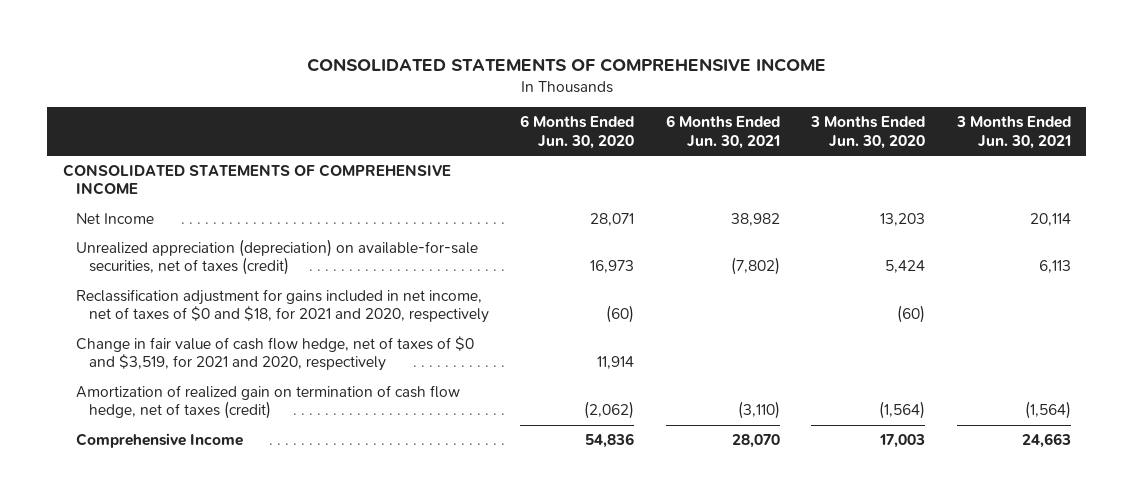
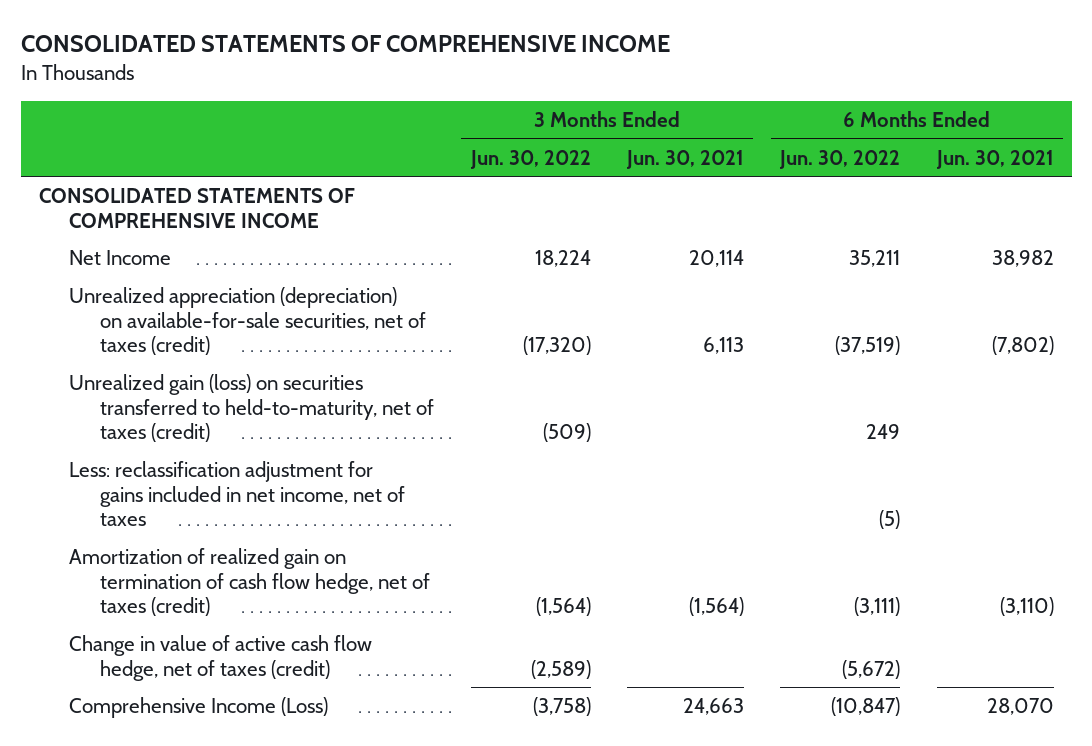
[520,115,635,149] 6 Months Ended Jun. 30, 2020 -> none
[810,116,926,149] 3 Months Ended Jun. 30, 2020 -> none
none -> [469,149,591,169] Jun. 30, 2022
none -> [779,149,901,169] Jun. 30, 2022
[76,335,475,372] Change in fair value of cash flow hedge, net of taxes of $0 and $3,519, for 2021 and 2020, respectively -> none
none -> [69,374,435,443] Unrealized gain (loss) on securities transferred to held-to-maturity, net of taxes (credit)
[76,288,490,324] Reclassification adjustment for gains included in net income, net of taxes of $0 and $18, for 2021 and 2020, respectively -> [69,461,406,527] Less: reclassification adjustment for gains included in net income, net of taxes
none -> [69,635,373,681] Change in value of active cash flow hedge, net of taxes (credit)
[76,432,244,448] Comprehensive Income -> [69,697,329,719] Comprehensive Income (Loss)

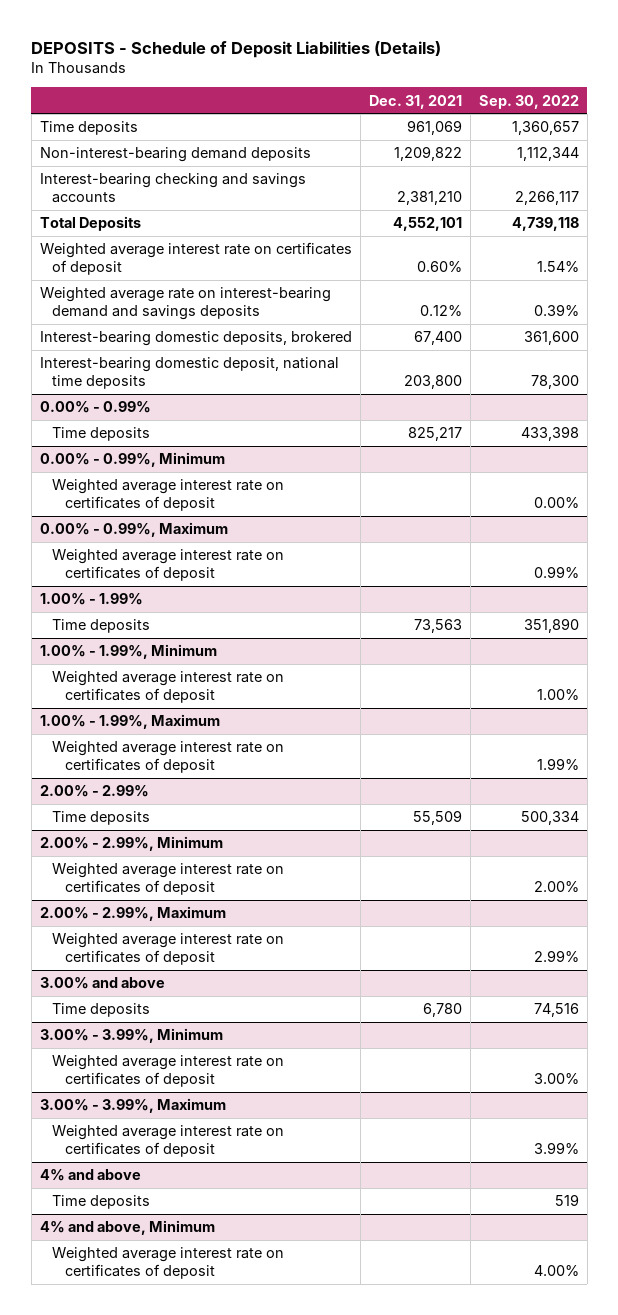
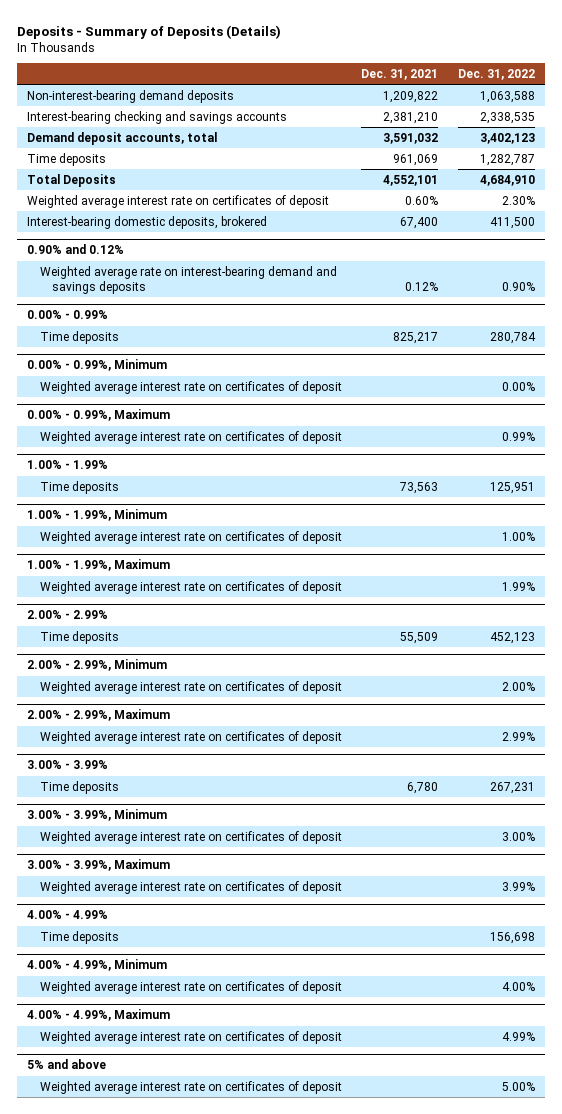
[31,40,442,58] DEPOSITS - Schedule of Deposit Liabilities (Details) -> [17,24,282,39] Deposits - Summary of Deposits (Details)
[478,94,579,109] Sep. 30, 2022 -> none
none -> [458,69,536,81] Dec. 31, 2022
none -> [27,131,218,145] Demand deposit accounts, total
[39,121,138,136] Time deposits -> [27,152,107,166] Time deposits
[39,287,331,321] Weighted average rate on interest-bearing demand and savings deposits -> none
[39,357,339,390] Interest-bearing domestic deposit, national time deposits -> none
none -> [27,244,125,255] 0.90% and 0.12%
none -> [39,265,337,294] Weighted average rate on interest-bearing demand and savings deposits
[39,977,165,990] 3.00% and above -> [27,760,109,770] 3.00% - 3.99%
[39,1169,141,1182] 4% and above -> none
[52,1195,151,1210] Time deposits -> none
[39,1220,215,1236] 4% and above, Minimum -> none
[52,1247,285,1280] Weighted average interest rate on certificates of deposit -> none
none -> [27,910,109,920] 4.00% - 4.99%
none -> [39,930,119,944] Time deposits
none -> [27,959,168,972] 4.00% - 4.99%, Minimum
none -> [39,980,342,994] Weighted average interest rate on certificates of deposit
none -> [27,1009,171,1022] 4.00% - 4.99%, Maximum
none -> [39,1030,342,1044] Weighted average interest rate on certificates of deposit
none -> [27,1059,107,1070] 5% and above
none -> [39,1080,342,1094] Weighted average interest rate on certificates of deposit

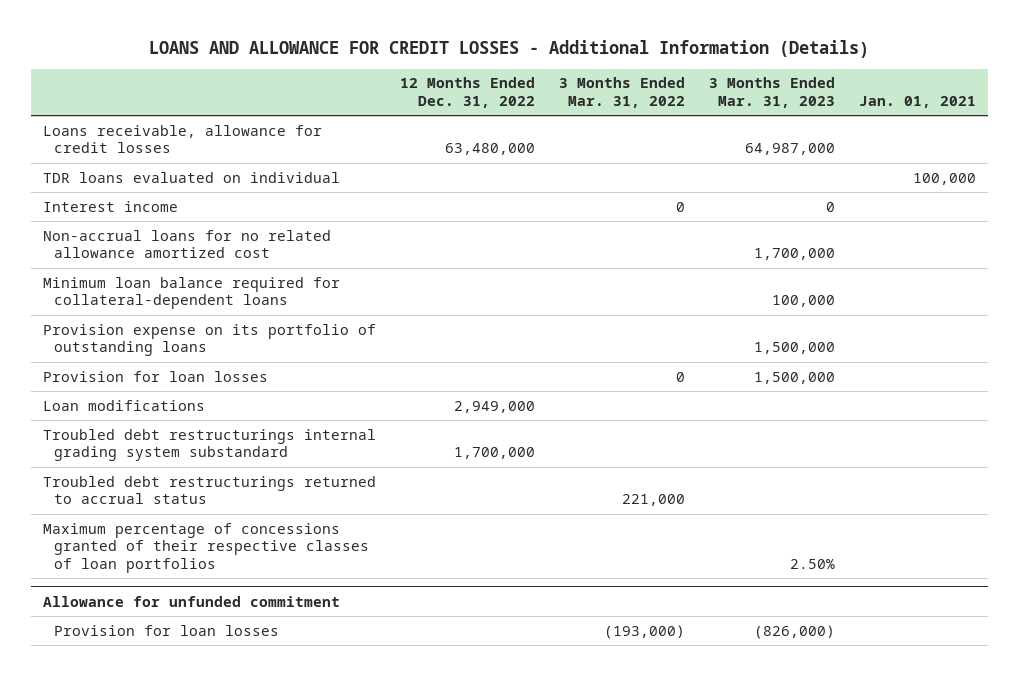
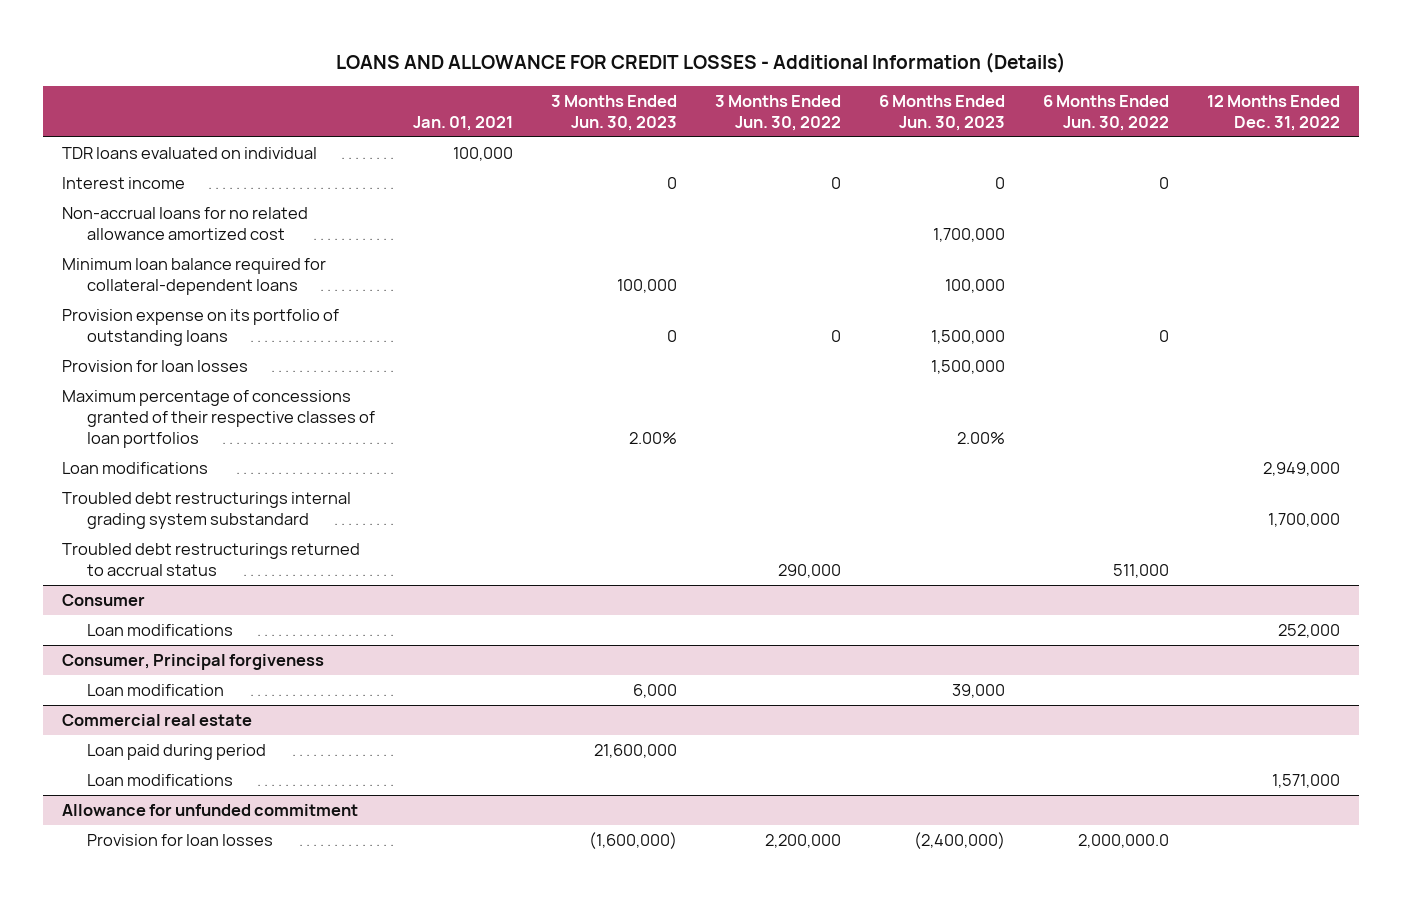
[558,77,685,109] 3 Months Ended Mar. 31, 2022 -> none
[708,77,835,109] 3 Months Ended Mar. 31, 2023 -> none
none -> [551,94,678,131] 3 Months Ended Jun. 30, 2023
none -> [715,94,842,131] 3 Months Ended Jun. 30, 2022
none -> [879,94,1006,131] 6 Months Ended Jun. 30, 2023
none -> [1043,94,1170,131] 6 Months Ended Jun. 30, 2022
[43,124,323,154] Loans receivable, allowance for credit losses -> none
[43,522,370,574] Maximum percentage of concessions granted of their respective classes of loan portfolios -> [62,390,376,449] Maximum percentage of concessions granted of their respective classes of loan portfolios
none -> [62,594,146,607] Consumer
none -> [87,624,234,637] Loan modifications
none -> [62,654,325,671] Consumer, Principal forgiveness
none -> [87,684,225,697] Loan modification
none -> [62,714,253,727] Commercial real estate
none -> [87,744,267,761] Loan paid during period
none -> [87,774,234,787] Loan modifications

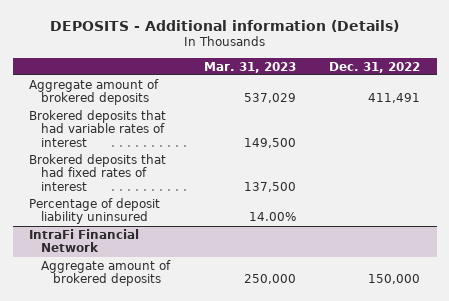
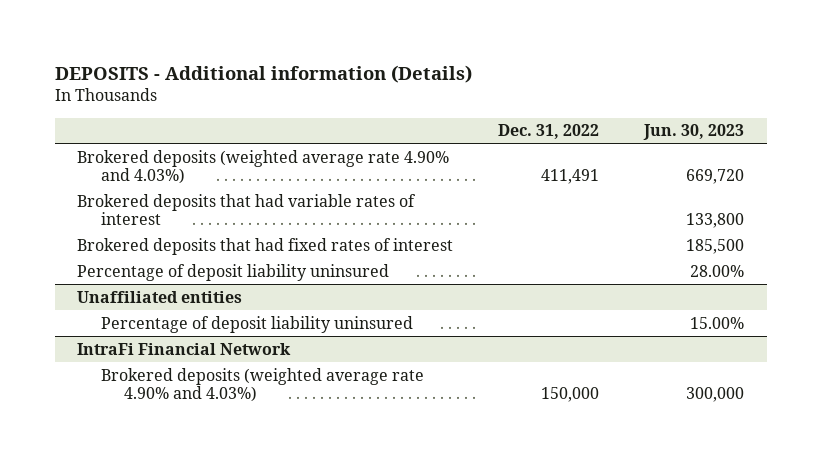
[203,61,296,73] Mar. 31, 2023 -> none
none -> [643,124,745,141] Jun. 30, 2023
[29,78,160,106] Aggregate amount of brokered deposits -> [77,149,450,185] Brokered deposits (weighted average rate 4.90% and 4.03%)
none -> [77,290,243,303] Unaffiliated entities
none -> [100,315,413,333] Percentage of deposit liability uninsured
[41,259,172,287] Aggregate amount of brokered deposits -> [100,367,424,403] Brokered deposits (weighted average rate 4.90% and 4.03%)

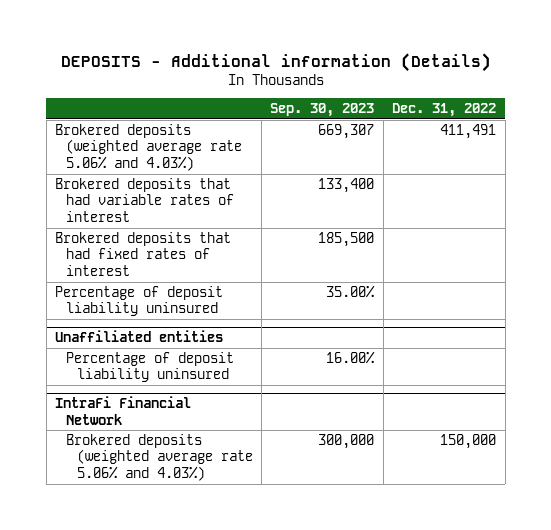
[643,124,745,141] Jun. 30, 2023 -> none
none -> [270,103,375,118] Sep. 30, 2023
[77,149,450,185] Brokered deposits (weighted average rate 4.90% and 4.03%) -> [54,123,242,172] Brokered deposits (weighted average rate 5.06% and 4.03%)
[100,367,424,403] Brokered deposits (weighted average rate 4.90% and 4.03%) -> [65,433,253,482] Brokered deposits (weighted average rate 5.06% and 4.03%)

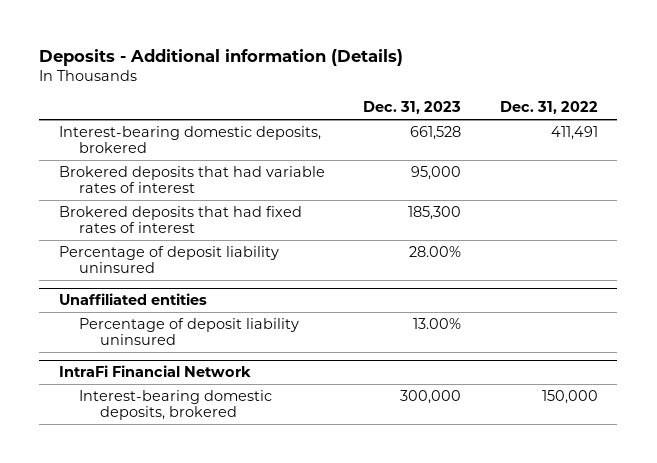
[60,52,491,72] DEPOSITS - Additional information (Details) -> [39,48,404,66] Deposits - Additional information (Details)
[270,103,375,118] Sep. 30, 2023 -> none
none -> [363,101,462,115] Dec. 31, 2023
[54,123,242,172] Brokered deposits (weighted average rate 5.06% and 4.03%) -> [58,125,321,154] Interest-bearing domestic deposits, brokered
[65,433,253,482] Brokered deposits (weighted average rate 5.06% and 4.03%) -> [79,389,273,421] Interest-bearing domestic deposits, brokered

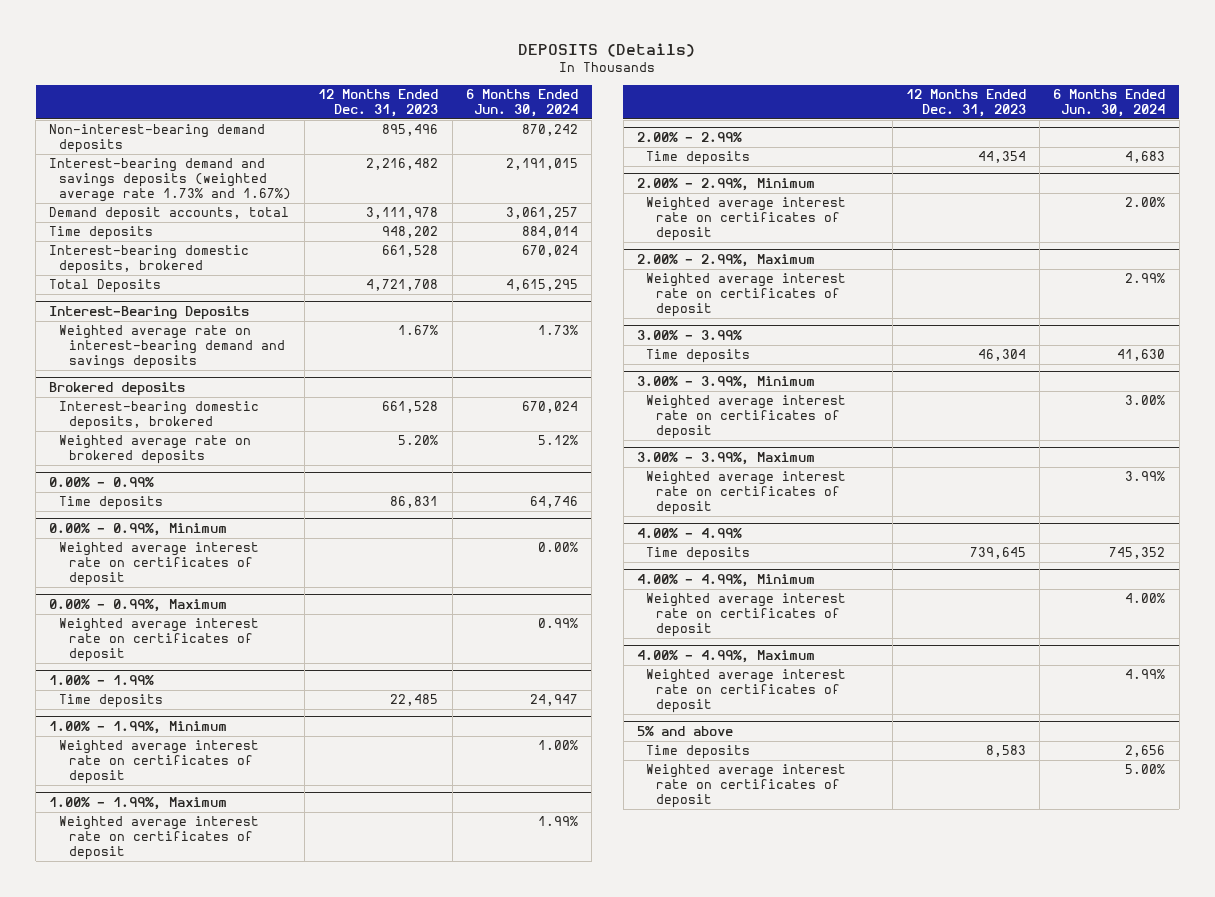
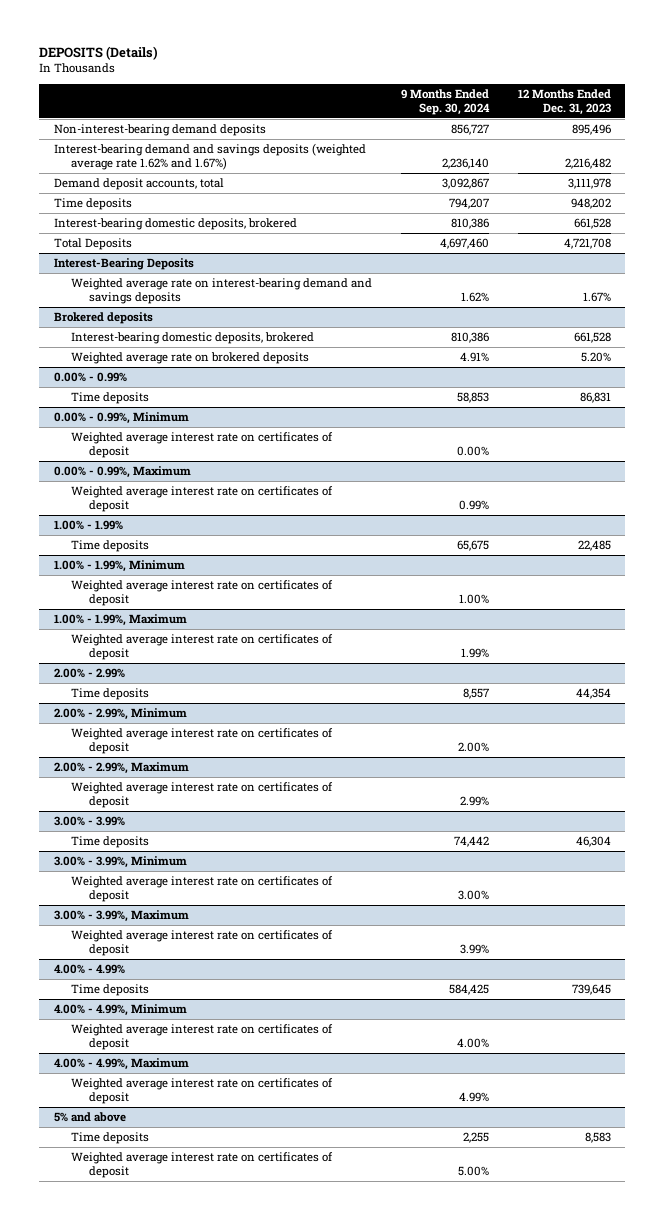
[465,88,578,117] 6 Months Ended Jun. 30, 2024 -> none
none -> [400,88,490,115] 9 Months Ended Sep. 30, 2024
[49,158,291,203] Interest-bearing demand and savings deposits (weighted average rate 1.73% and 1.67%) -> [53,143,366,171] Interest-bearing demand and savings deposits (weighted average rate 1.62% and 1.67%)

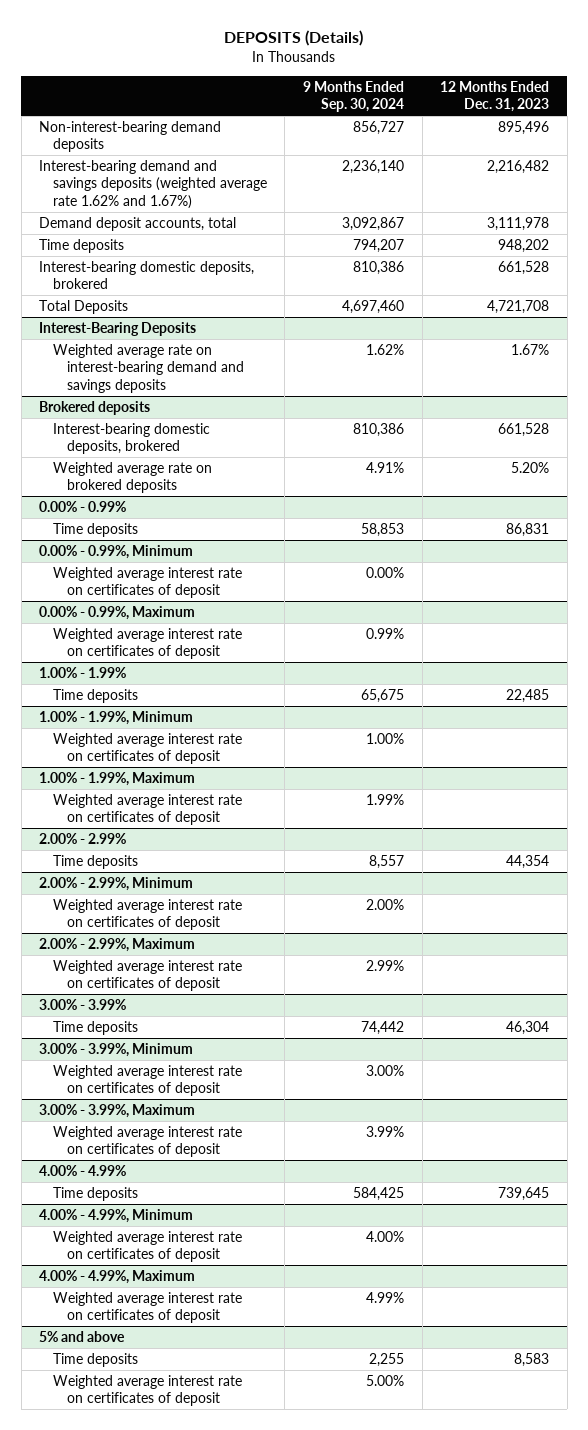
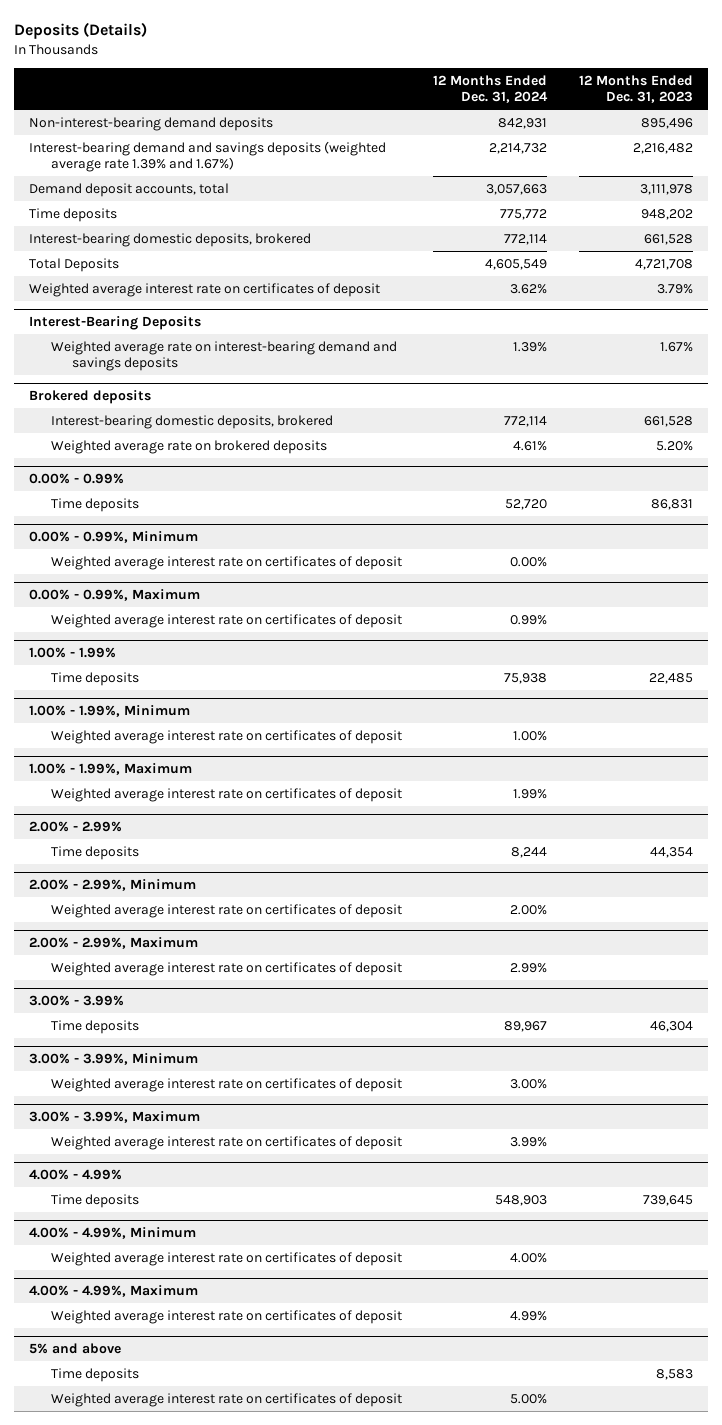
[224,29,364,46] DEPOSITS (Details) -> [13,22,147,40] Deposits (Details)
[303,80,405,113] 9 Months Ended Sep. 30, 2024 -> none
none -> [433,75,549,104] 12 Months Ended Dec. 31, 2024
[39,159,267,209] Interest-bearing demand and savings deposits (weighted average rate 1.62% and 1.67%) -> [29,140,387,173] Interest-bearing demand and savings deposits (weighted average rate 1.39% and 1.67%)
none -> [29,282,381,297] Weighted average interest rate on certificates of deposit

